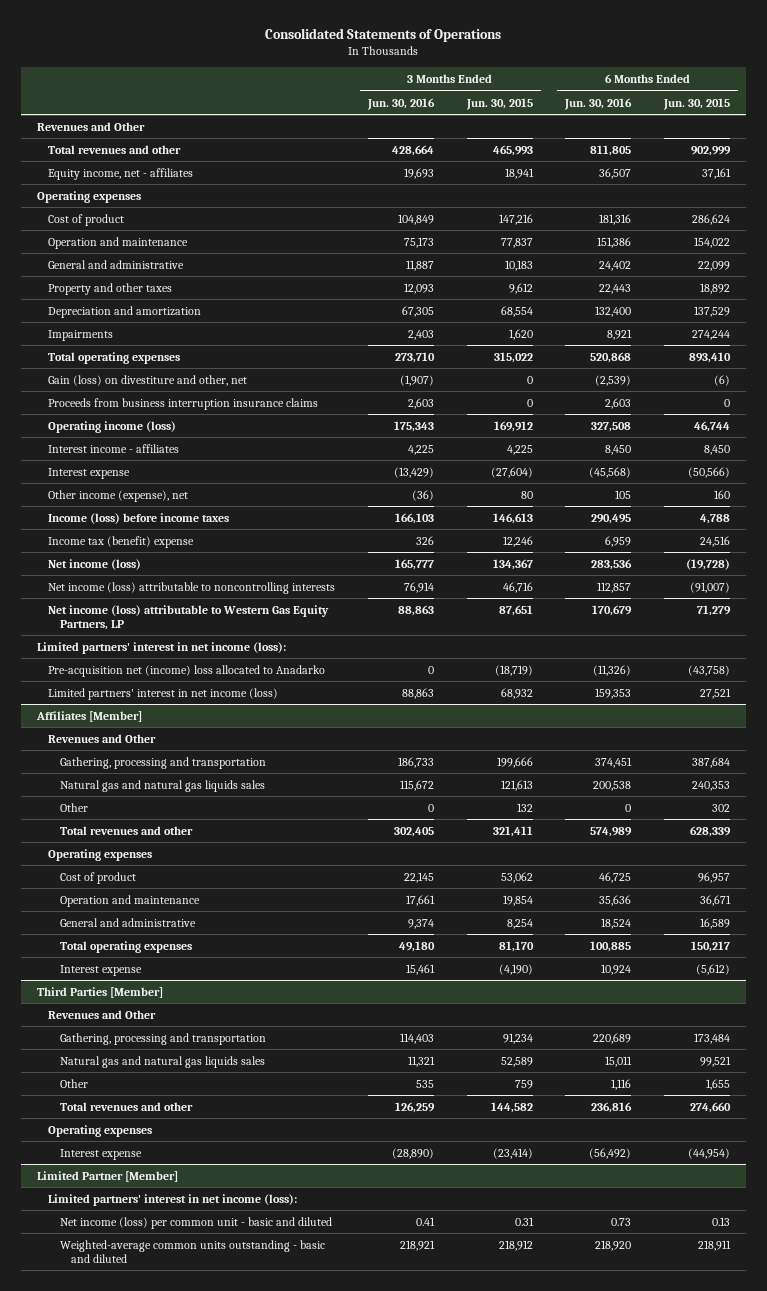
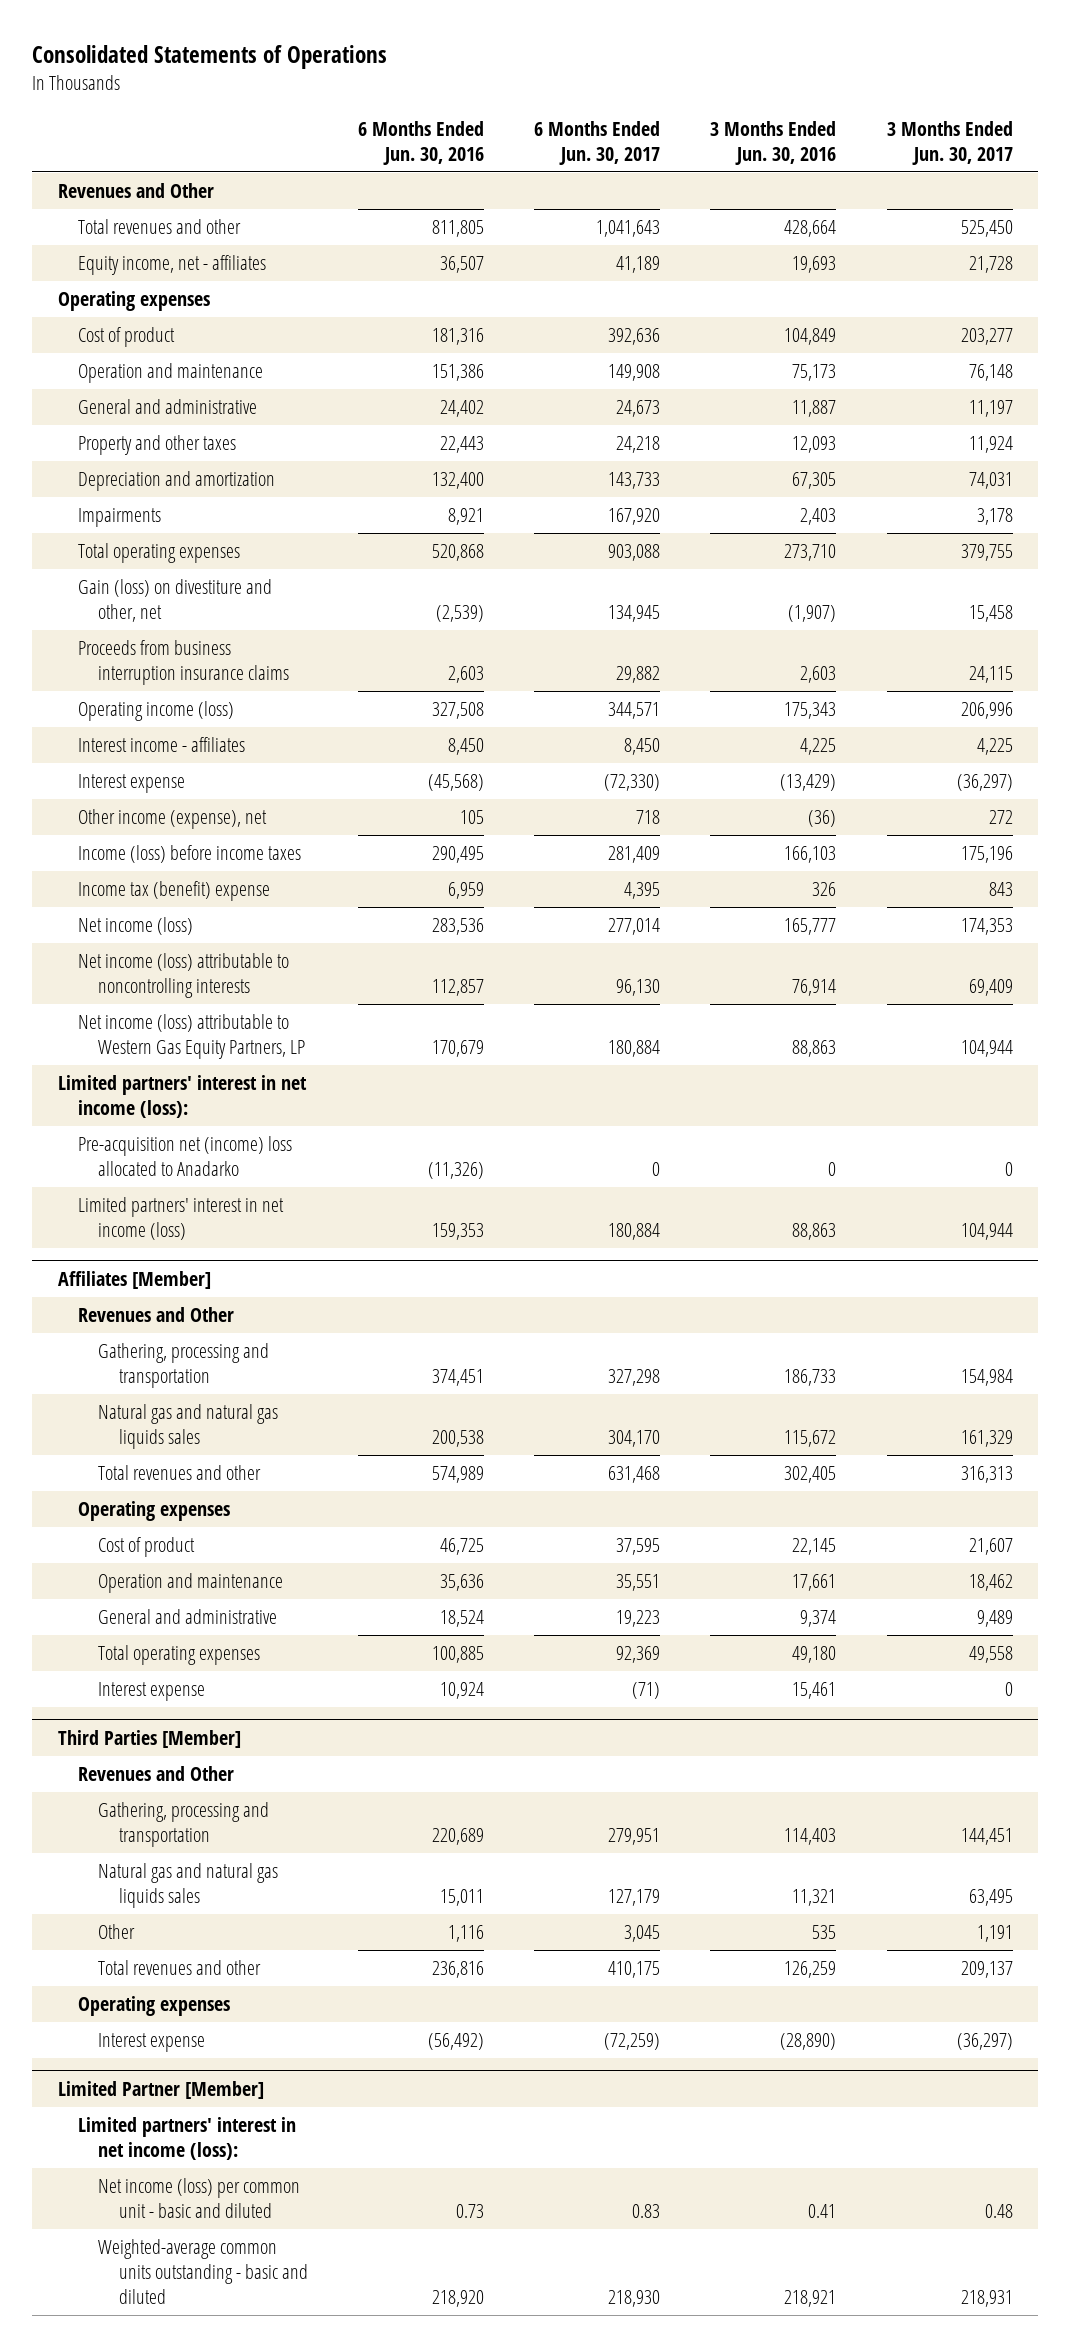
[465,97,533,110] Jun. 30, 2015 -> none
[662,97,730,110] Jun. 30, 2015 -> none
none -> [534,120,661,165] 6 Months Ended Jun. 30, 2017
none -> [886,120,1013,165] 3 Months Ended Jun. 30, 2017
[59,802,88,812] Other -> none

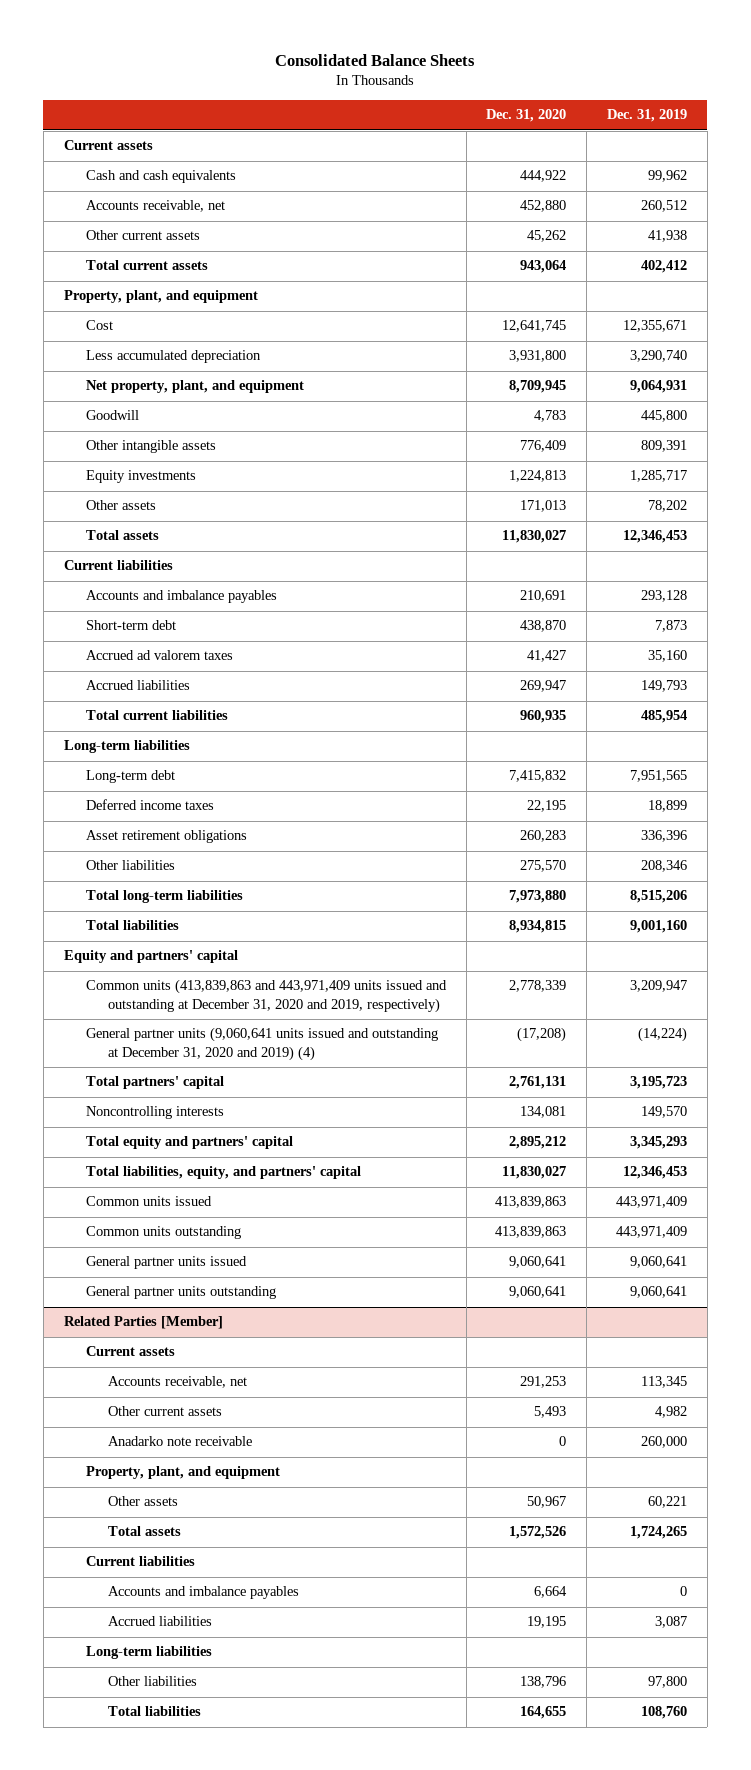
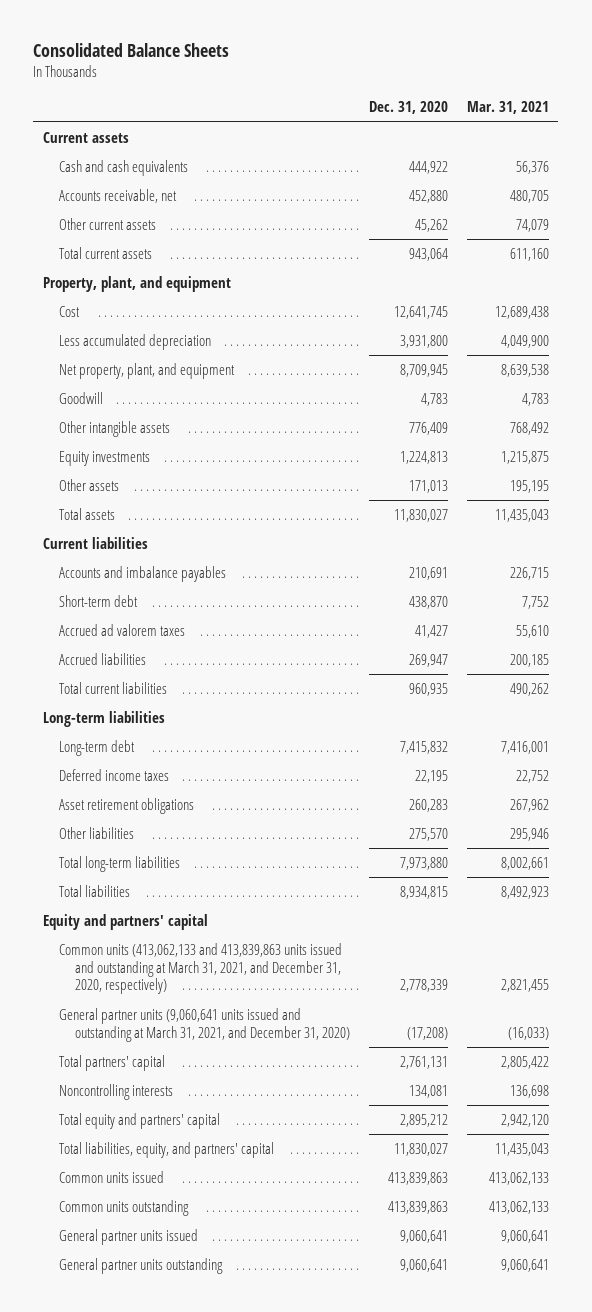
[607,109,688,123] Dec. 31, 2019 -> none
none -> [466,101,549,115] Mar. 31, 2021
[85,979,447,1013] Common units (413,839,863 and 443,971,409 units issued and outstanding at December 31, 2020 and 2019, respectively) -> [58,942,342,995] Common units (413,062,133 and 413,839,863 units issued and outstanding at March 31, 2021, and December 31, 2020, respectively)
[85,1027,438,1061] General partner units (9,060,641 units issued and outstanding at December 31, 2020 and 2019) (4) -> [58,1007,350,1042] General partner units (9,060,641 units issued and outstanding at March 31, 2021, and December 31, 2020)
[63,1316,223,1330] Related Parties [Member] -> none
[85,1346,175,1357] Current assets -> none
[107,1376,247,1389] Accounts receivable, net -> none
[107,1406,222,1417] Other current assets -> none
[107,1436,252,1447] Anadarko note receivable -> none
[85,1466,280,1480] Property, plant, and equipment -> none
[107,1496,178,1507] Other assets -> none
[107,1526,181,1537] Total assets -> none
[85,1556,195,1567] Current liabilities -> none
[107,1586,299,1600] Accounts and imbalance payables -> none
[107,1616,212,1627] Accrued liabilities -> none
[85,1646,212,1660] Long-term liabilities -> none
[107,1676,197,1687] Other liabilities -> none
[107,1706,201,1717] Total liabilities -> none

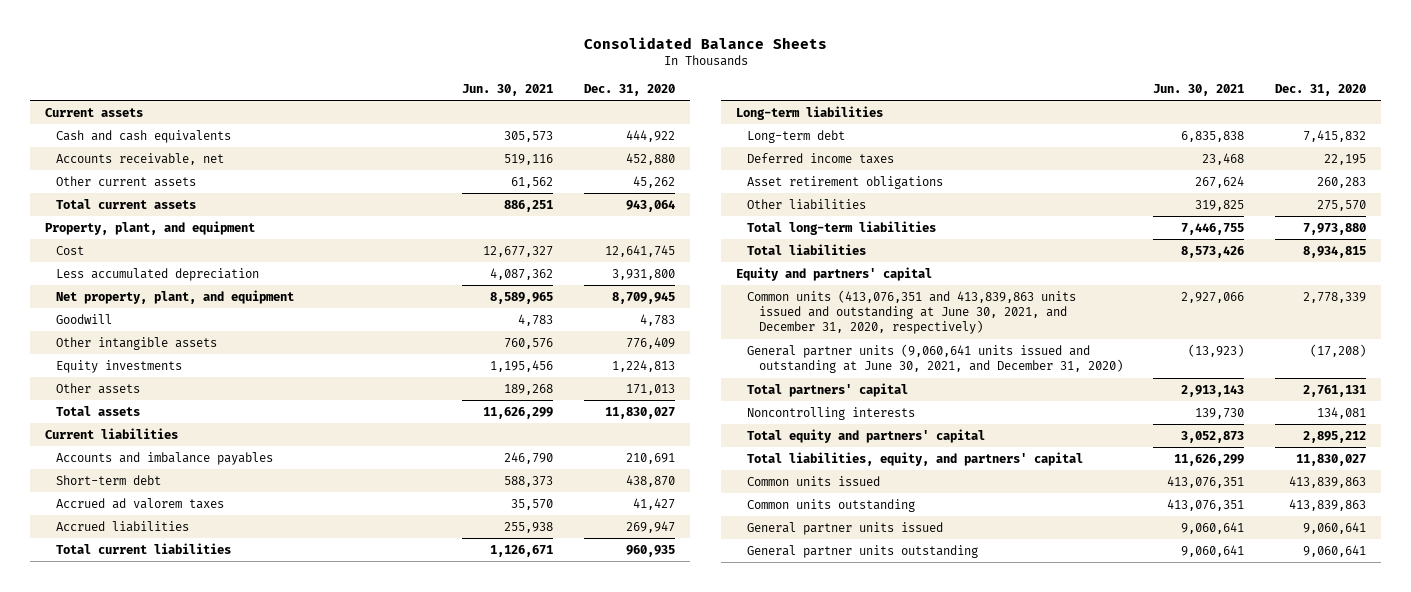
[466,101,549,115] Mar. 31, 2021 -> none
none -> [462,84,554,97] Jun. 30, 2021
[58,942,342,995] Common units (413,062,133 and 413,839,863 units issued and outstanding at March 31, 2021, and December 31, 2020, respectively) -> [747,289,1077,335] Common units (413,076,351 and 413,839,863 units issued and outstanding at June 30, 2021, and December 31, 2020, respectively)
[58,1007,350,1042] General partner units (9,060,641 units issued and outstanding at March 31, 2021, and December 31, 2020) -> [747,343,1123,374] General partner units (9,060,641 units issued and outstanding at June 30, 2021, and December 31, 2020)

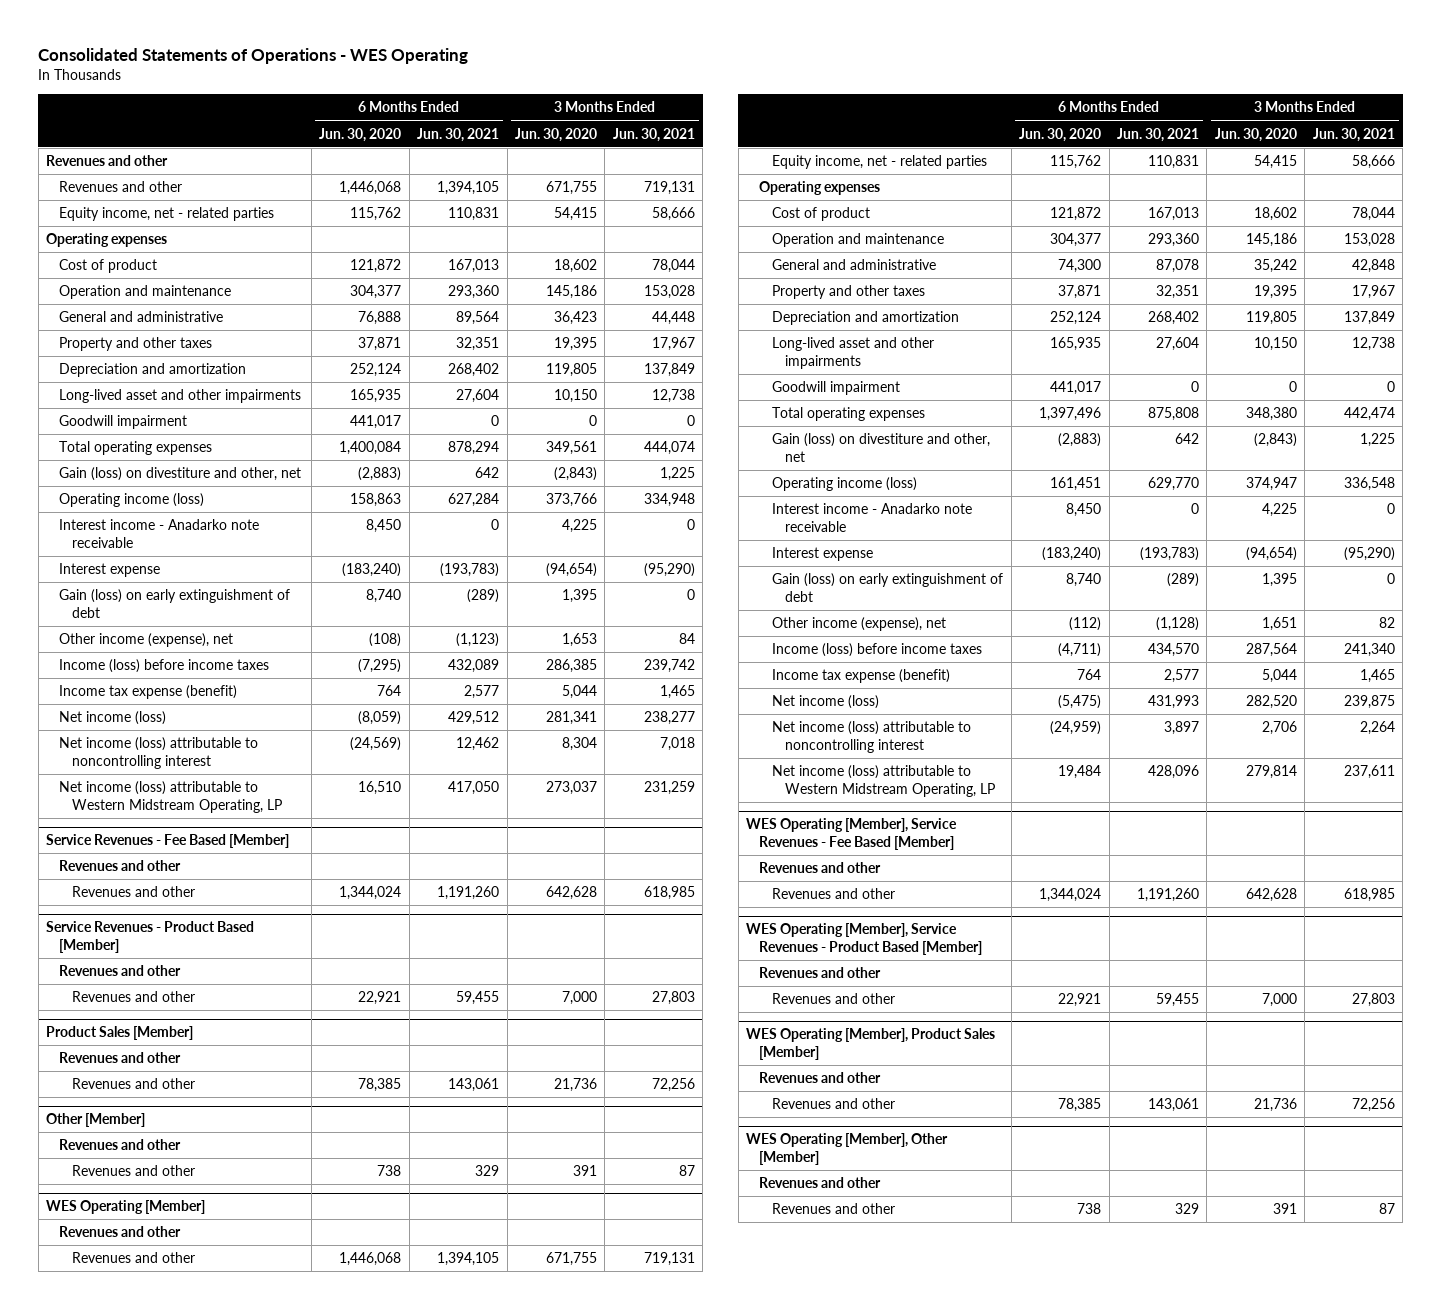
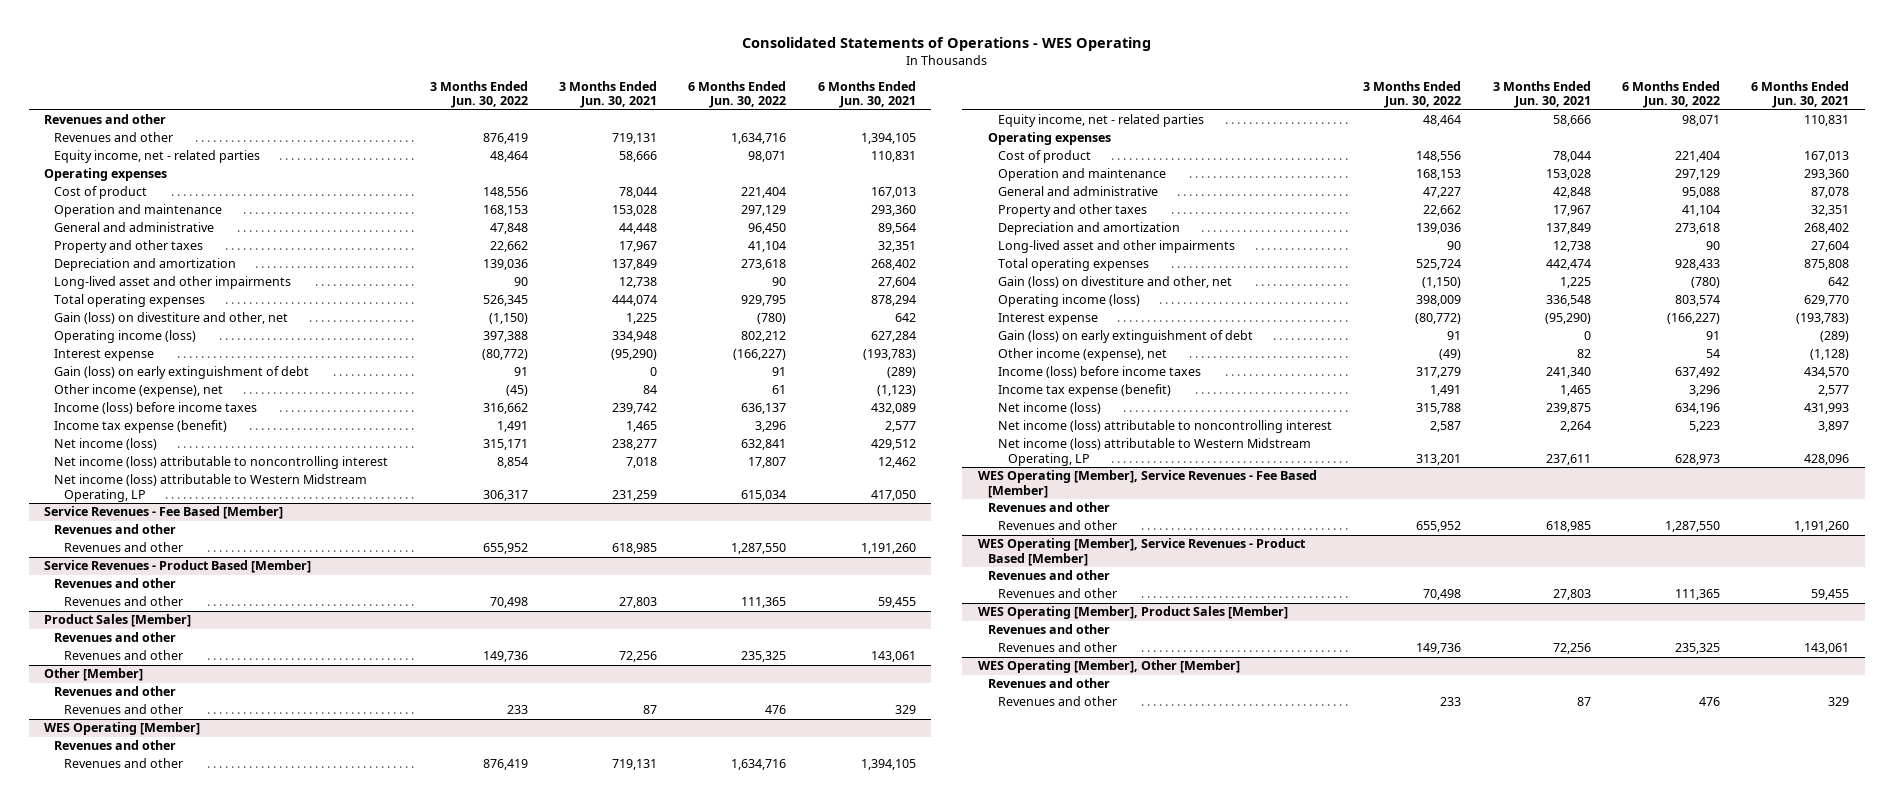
[319,127,402,142] Jun. 30, 2020 -> none
[514,127,597,142] Jun. 30, 2020 -> none
none -> [429,80,528,109] 3 Months Ended Jun. 30, 2022
none -> [688,80,787,109] 6 Months Ended Jun. 30, 2022
[59,415,188,430] Goodwill impairment -> none
[59,519,260,549] Interest income - Anadarko note receivable -> none
[772,381,901,396] Goodwill impairment -> none
[772,503,973,533] Interest income - Anadarko note receivable -> none

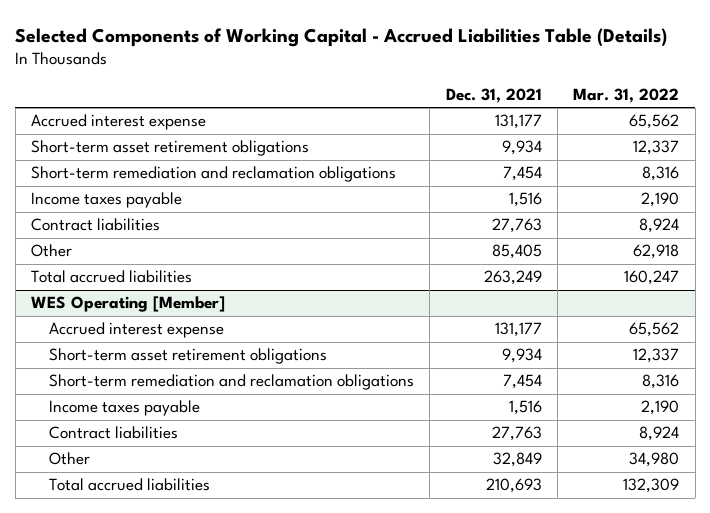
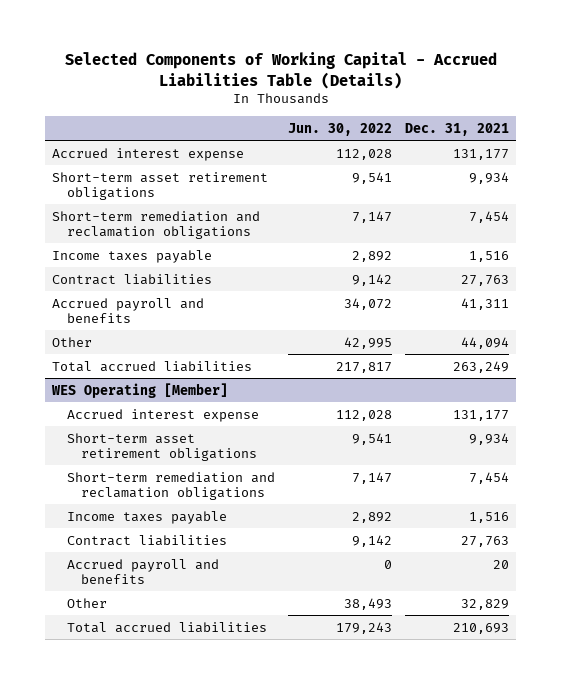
[573,87,680,103] Mar. 31, 2022 -> none
none -> [287,122,392,136] Jun. 30, 2022
none -> [51,297,204,323] Accrued payroll and benefits
[491,244,542,260] 85,405 -> [461,336,510,349] 44,094
none -> [66,558,219,584] Accrued payroll and benefits
[492,452,542,468] 32,849 -> [461,598,510,610] 32,829

